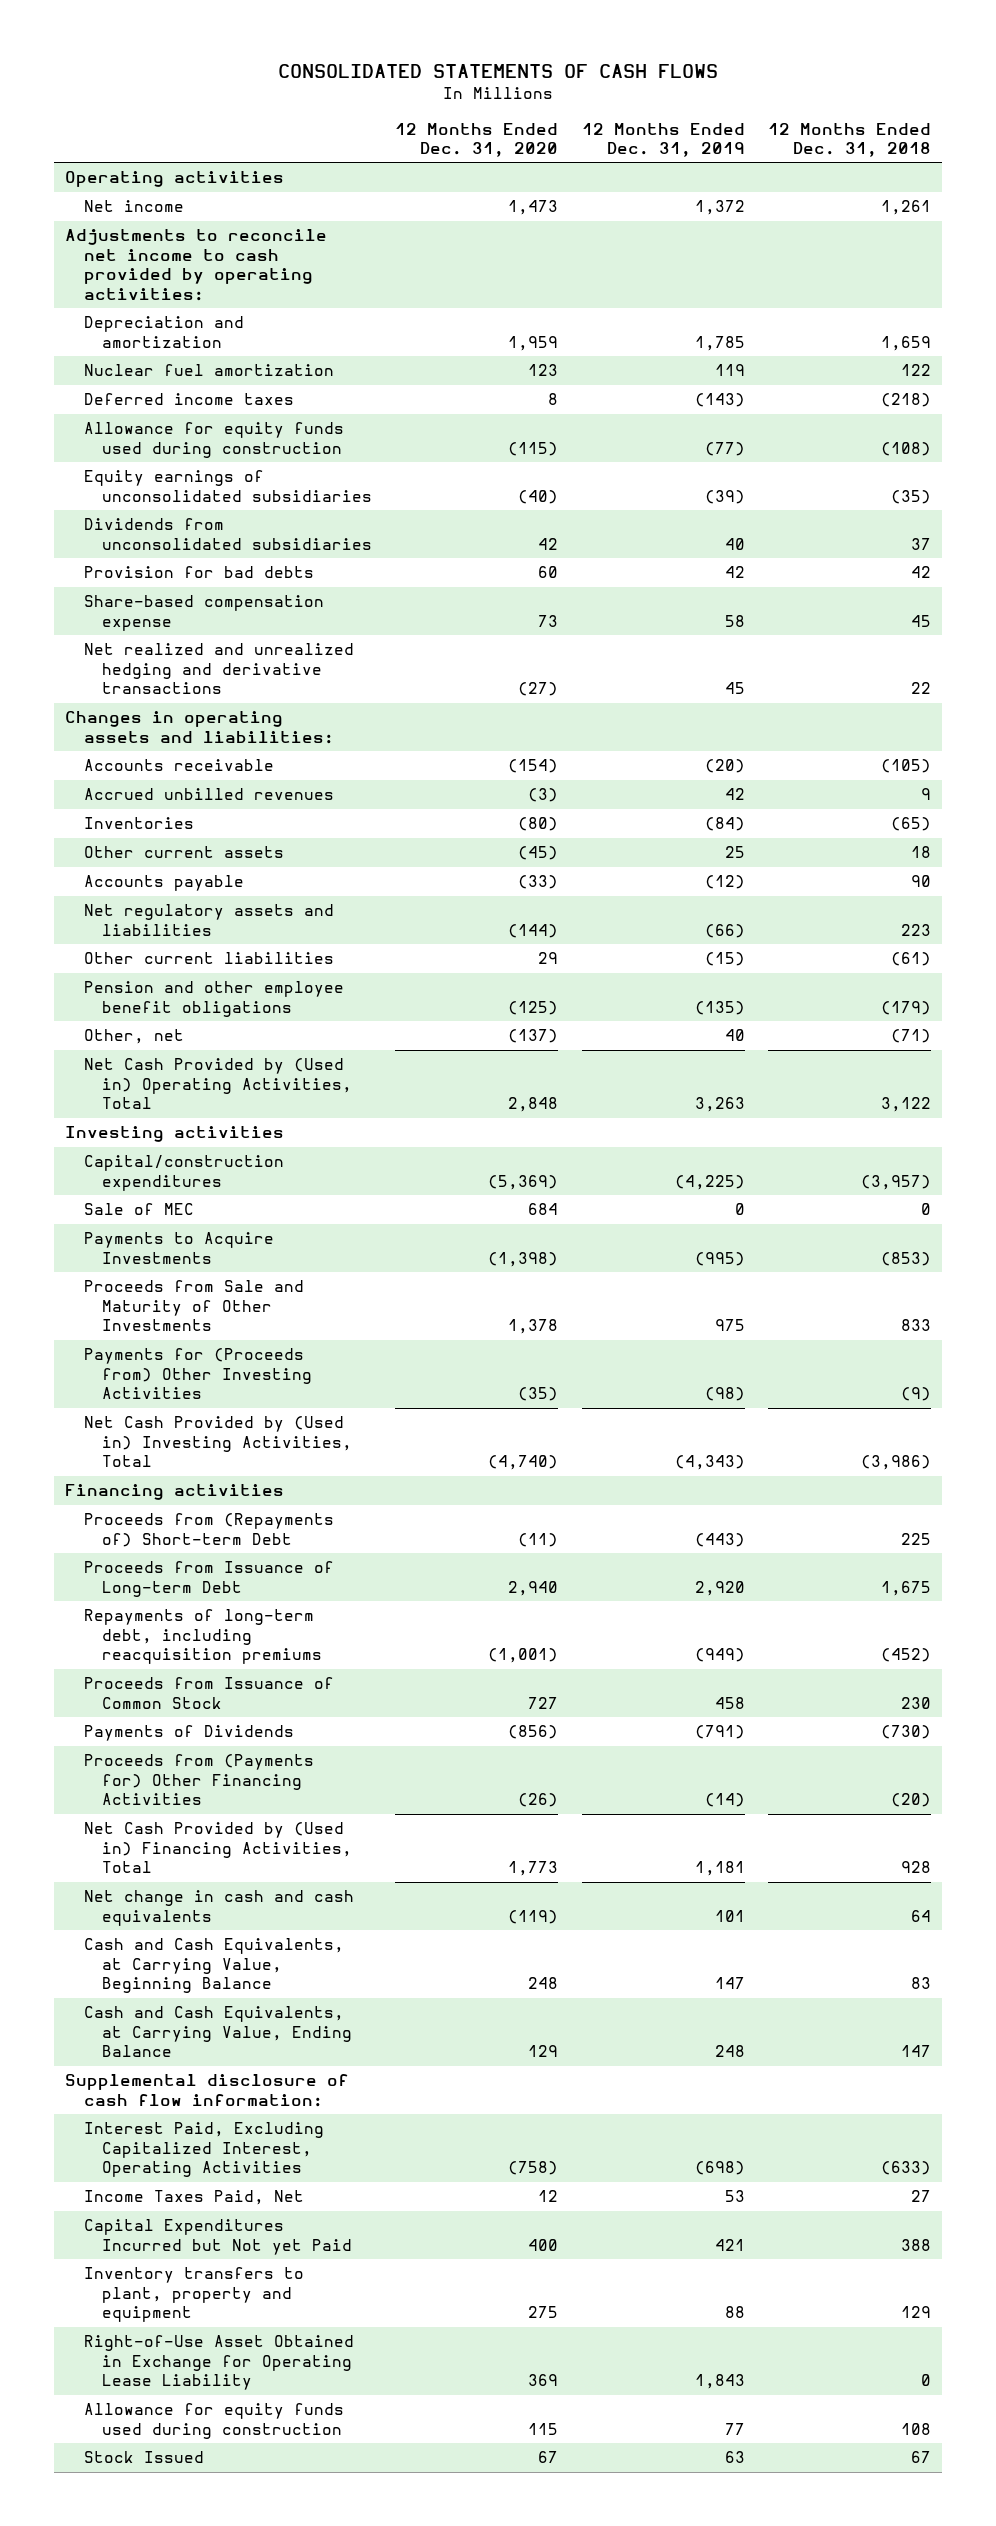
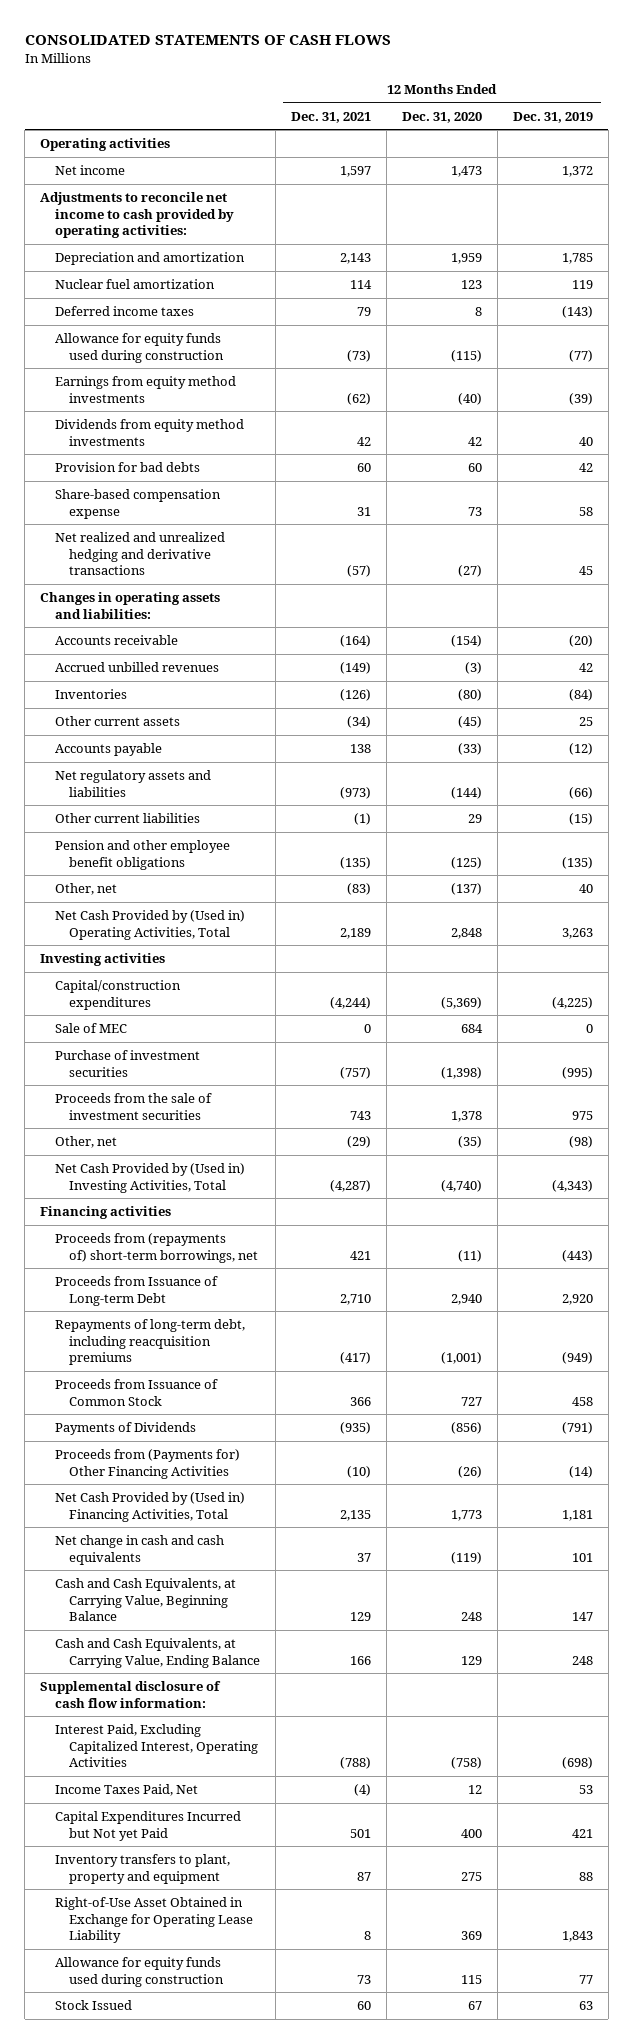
[767,122,931,157] 12 Months Ended Dec. 31, 2018 -> none
none -> [290,111,371,123] Dec. 31, 2021
[83,470,373,502] Equity earnings of unconsolidated subsidiaries -> [54,376,236,403] Earnings from equity method investments
[83,518,373,550] Dividends from unconsolidated subsidiaries -> [54,419,244,446] Dividends from equity method investments
[83,1232,274,1264] Payments to Acquire Investments -> [54,1050,200,1077] Purchase of investment securities
[83,1280,304,1332] Proceeds from Sale and Maturity of Other Investments -> [54,1093,212,1120] Proceeds from the sale of investment securities
[83,1348,313,1400] Payments for (Proceeds from) Other Investing Activities -> [54,1136,117,1149] Other, net
[83,1513,334,1547] Proceeds from (Repayments of) Short-term Debt -> [54,1233,259,1263] Proceeds from (repayments of) short-term borrowings, net

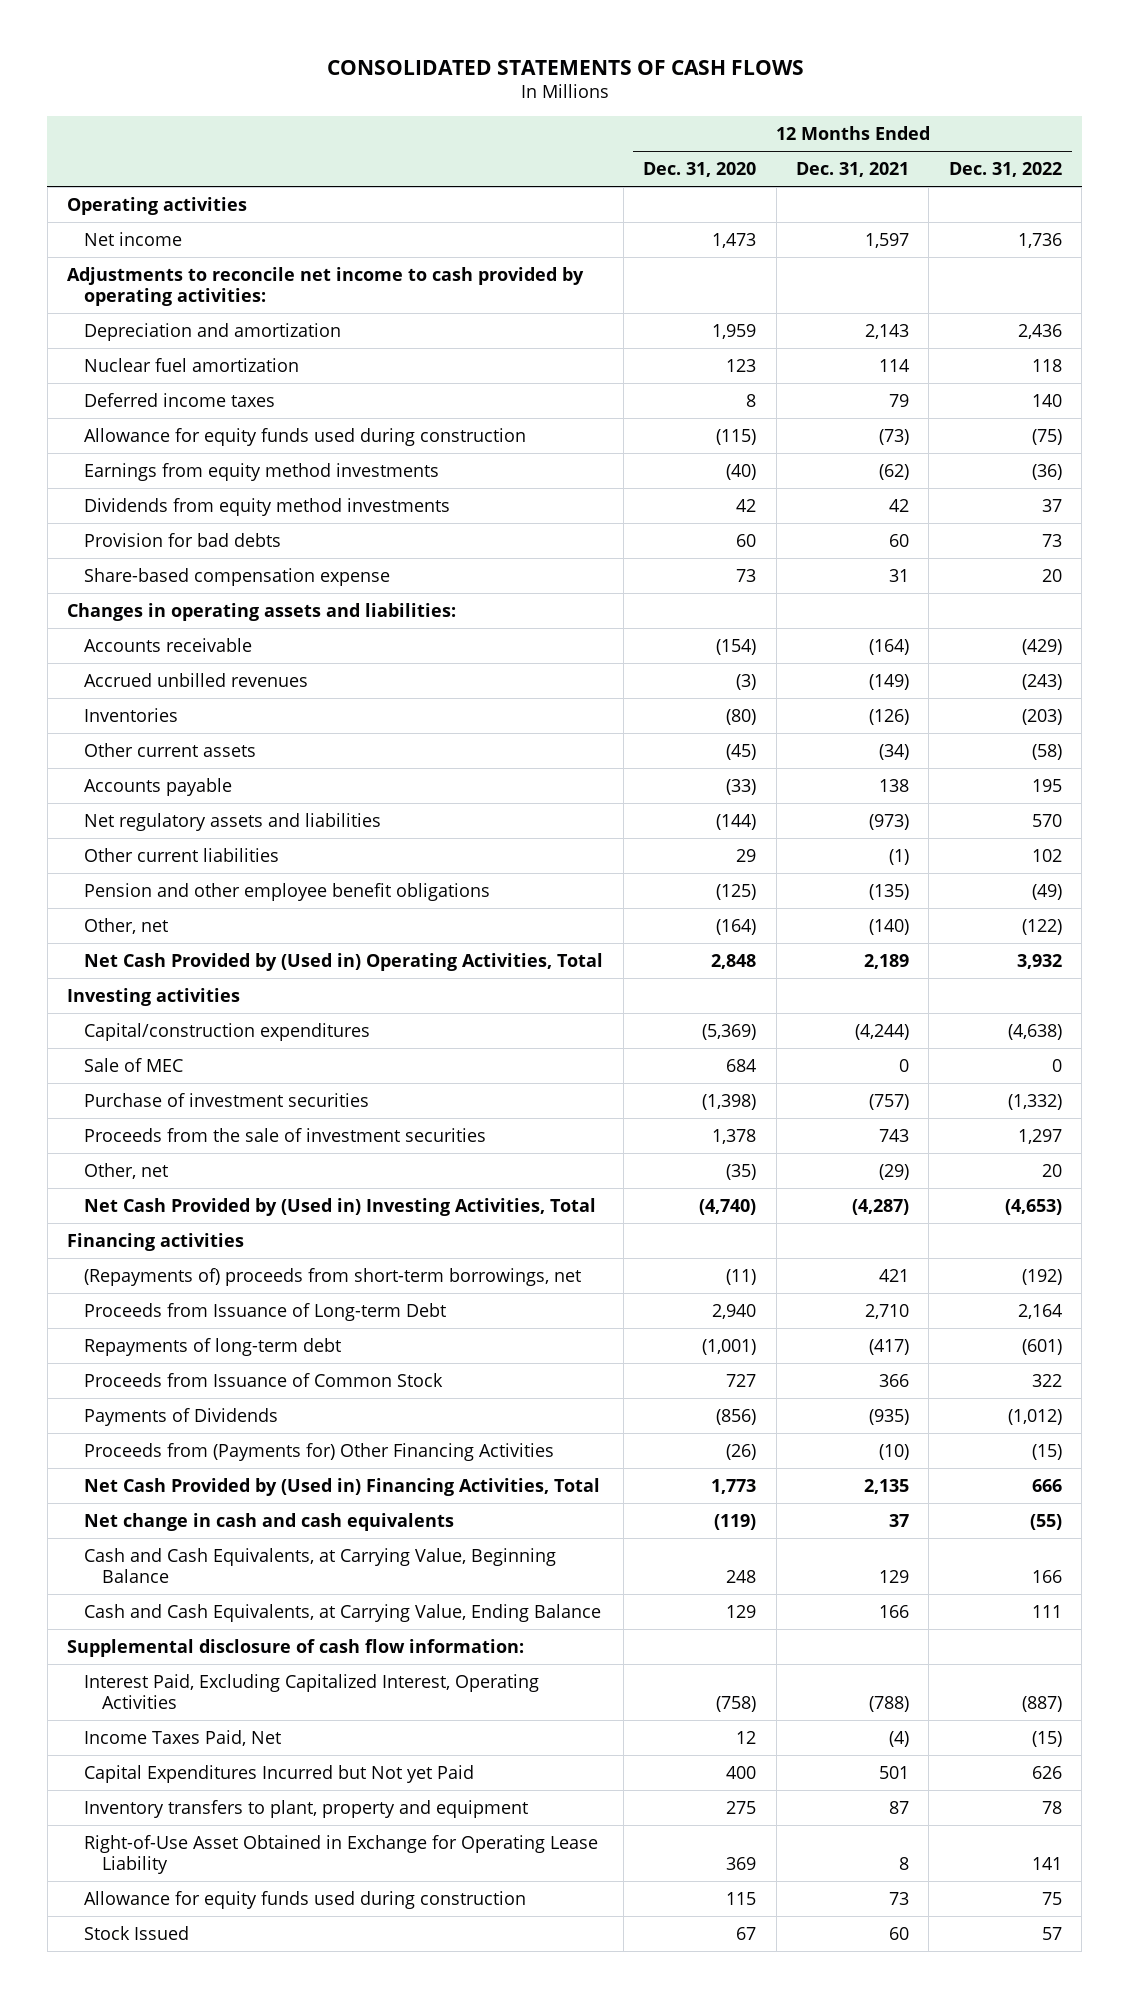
[512,111,593,123] Dec. 31, 2019 -> none
none -> [948,161,1062,177] Dec. 31, 2022
[54,532,225,576] Net realized and unrealized hedging and derivative transactions -> none
[346,883,371,896] (83) -> [869,918,910,935] (140)
[450,883,482,896] (137) -> [716,918,757,935] (164)
[54,1233,259,1263] Proceeds from (repayments of) short-term borrowings, net -> [84,1267,582,1286] (Repayments of) proceeds from short-term borrowings, net
[54,1319,245,1366] Repayments of long-term debt, including reacquisition premiums -> [84,1337,342,1356] Repayments of long-term debt

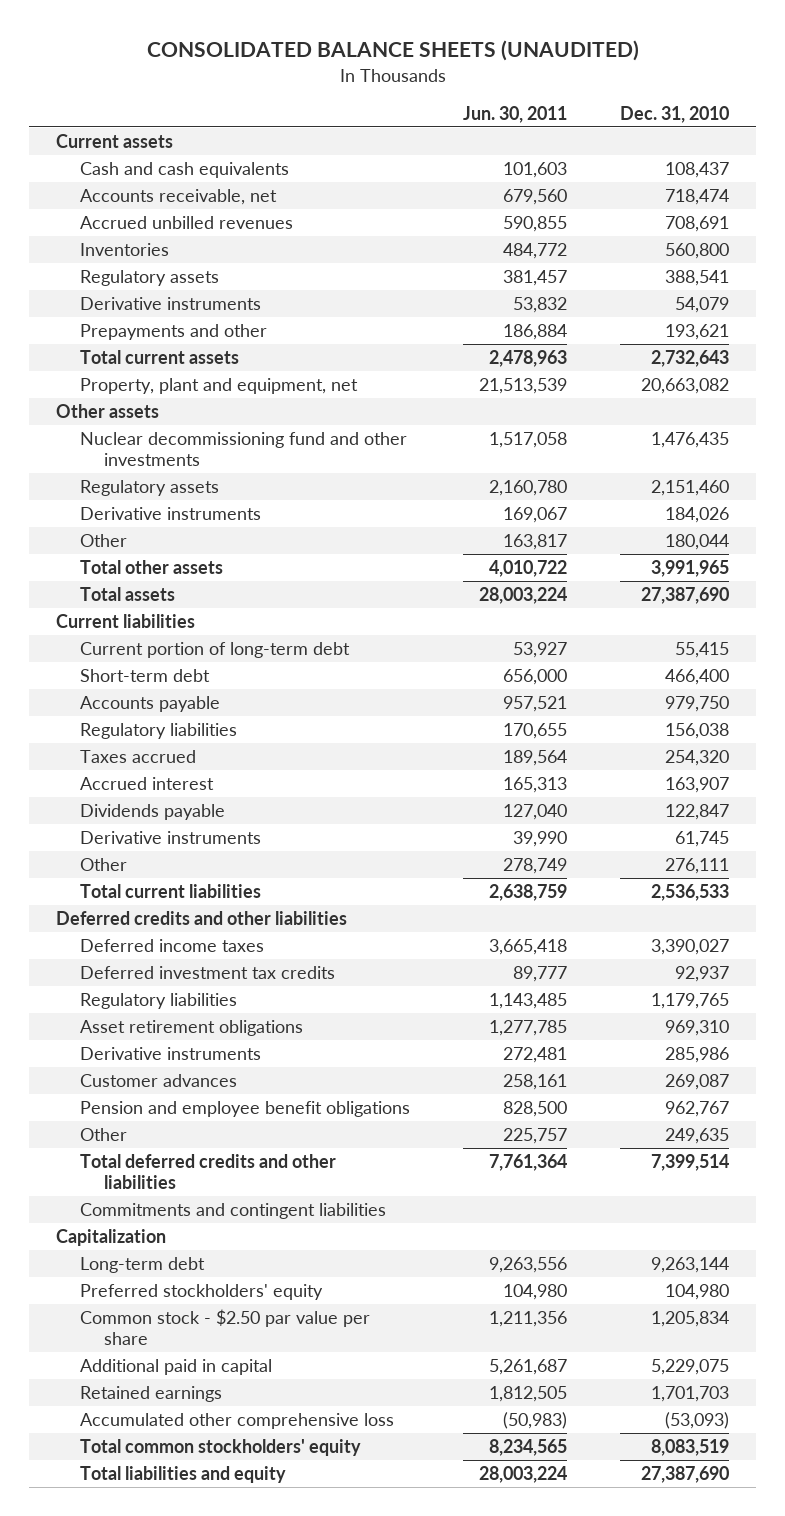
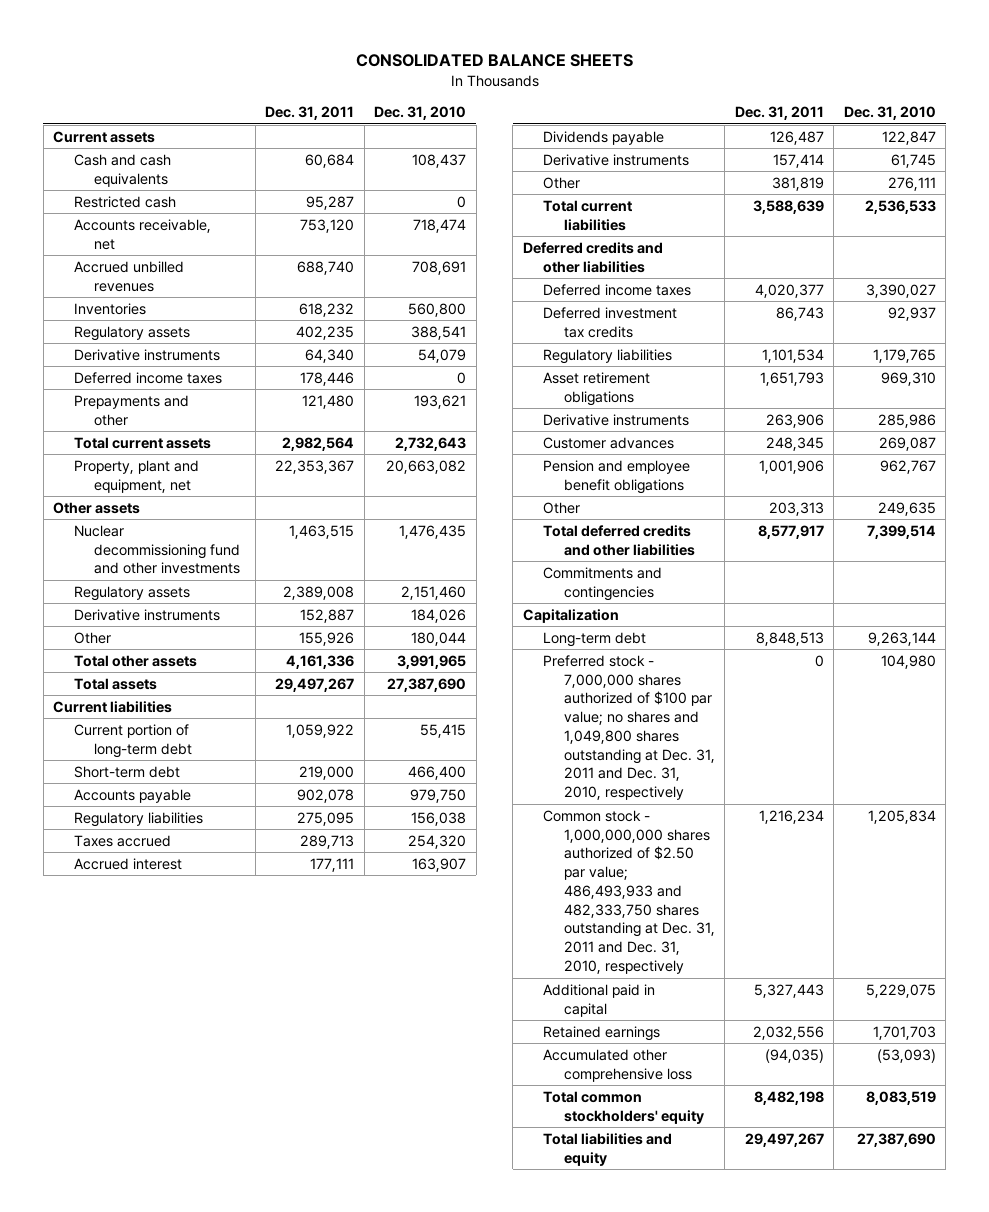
[146,40,639,62] CONSOLIDATED BALANCE SHEETS (UNAUDITED) -> [355,54,633,68] CONSOLIDATED BALANCE SHEETS
[463,105,568,123] Jun. 30, 2011 -> none
none -> [265,106,355,121] Dec. 31, 2011
none -> [73,195,176,208] Restricted cash
none -> [73,371,222,384] Deferred income taxes
[80,1203,387,1220] Commitments and contingent liabilities -> [543,566,663,601] Commitments and contingencies
[80,1284,324,1301] Preferred stockholders' equity -> [543,654,715,801] Preferred stock - 7,000,000 shares authorized of $100 par value; no shares and 1,049,800 shares outstanding at Dec. 31, 2011 and Dec. 31, 2010, respectively
[80,1309,371,1346] Common stock - $2.50 par value per share -> [543,809,715,975] Common stock - 1,000,000,000 shares authorized of $2.50 par value; 486,493,933 and 482,333,750 shares outstanding at Dec. 31, 2011 and Dec. 31, 2010, respectively

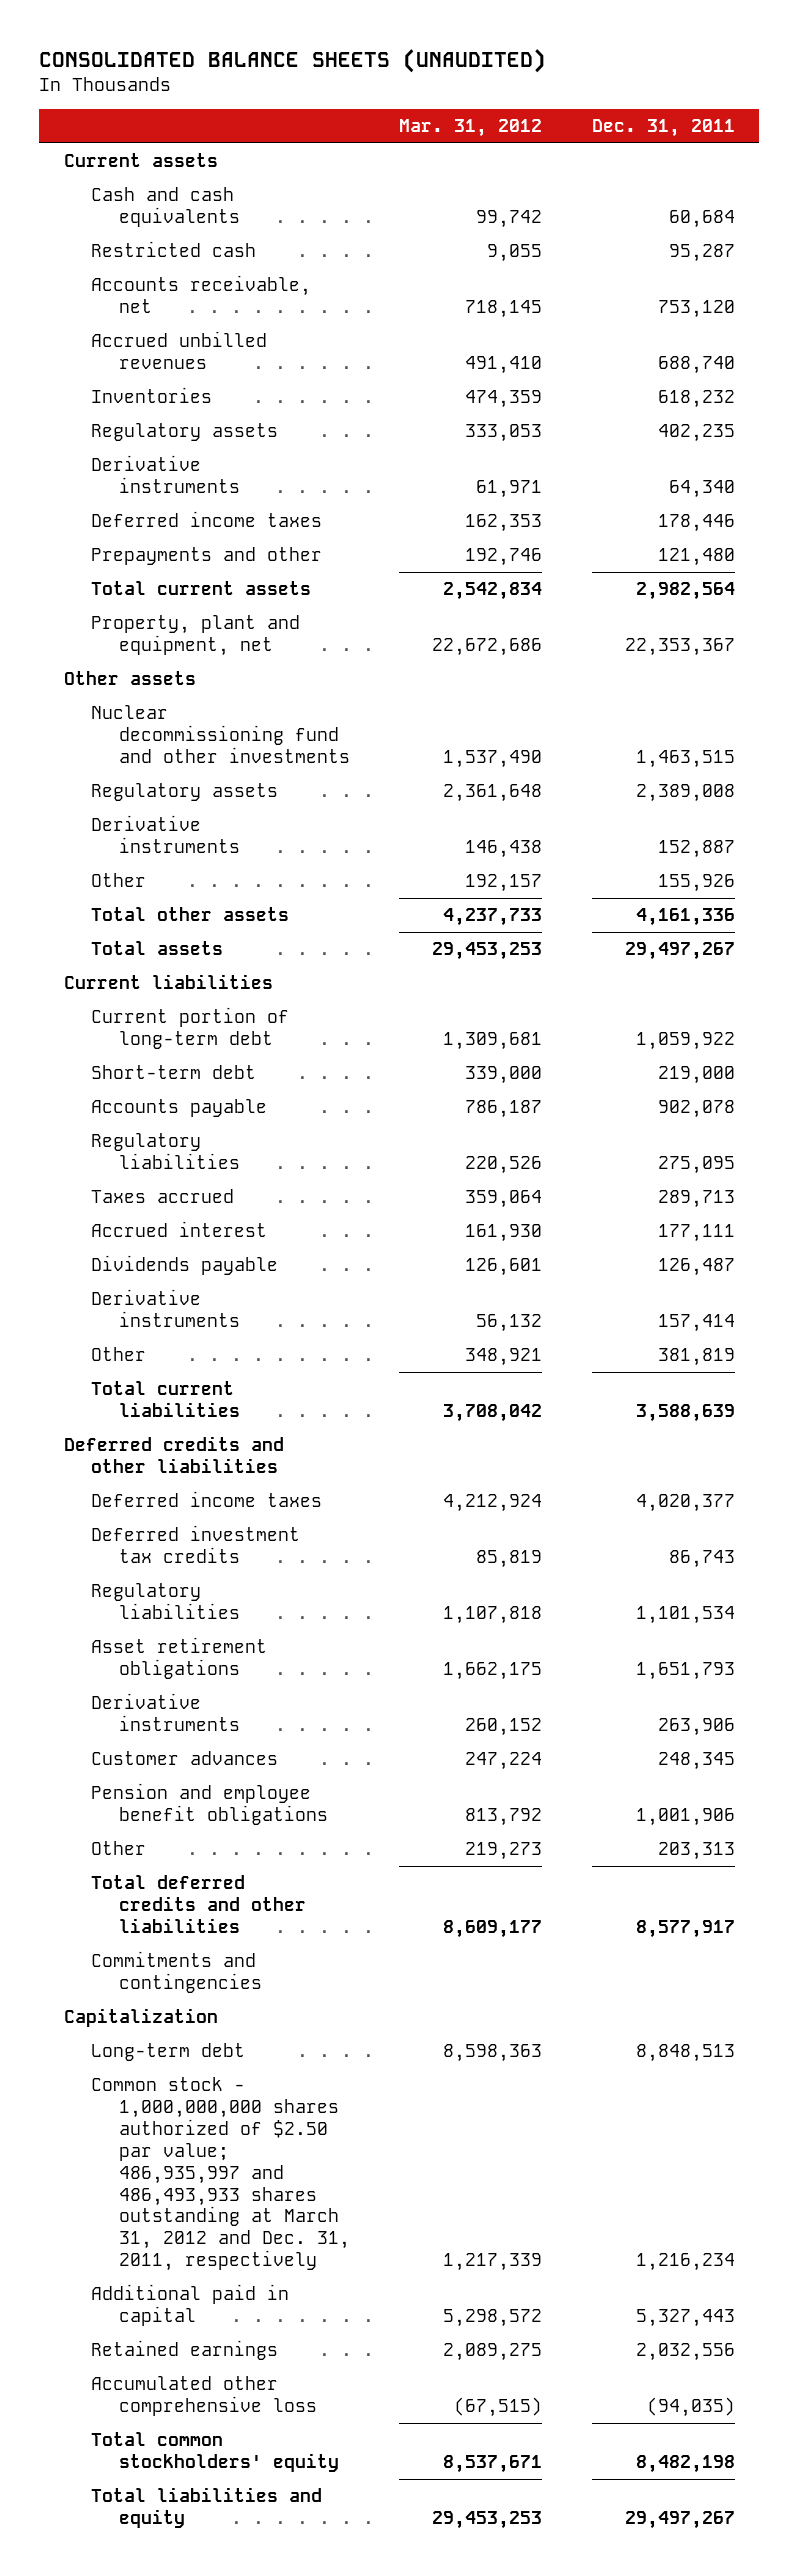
[355,54,633,68] CONSOLIDATED BALANCE SHEETS -> [39,48,547,73] CONSOLIDATED BALANCE SHEETS (UNAUDITED)
[374,106,467,121] Dec. 31, 2010 -> none
none -> [399,118,543,137] Mar. 31, 2012
[543,654,715,801] Preferred stock - 7,000,000 shares authorized of $100 par value; no shares and 1,049,800 shares outstanding at Dec. 31, 2011 and Dec. 31, 2010, respectively -> none
[543,809,715,975] Common stock - 1,000,000,000 shares authorized of $2.50 par value; 486,493,933 and 482,333,750 shares outstanding at Dec. 31, 2011 and Dec. 31, 2010, respectively -> [91,2077,350,2272] Common stock - 1,000,000,000 shares authorized of $2.50 par value; 486,935,997 and 486,493,933 shares outstanding at March 31, 2012 and Dec. 31, 2011, respectively

